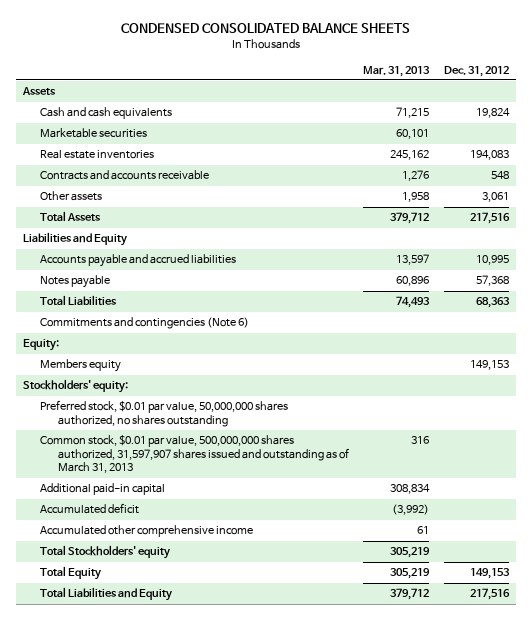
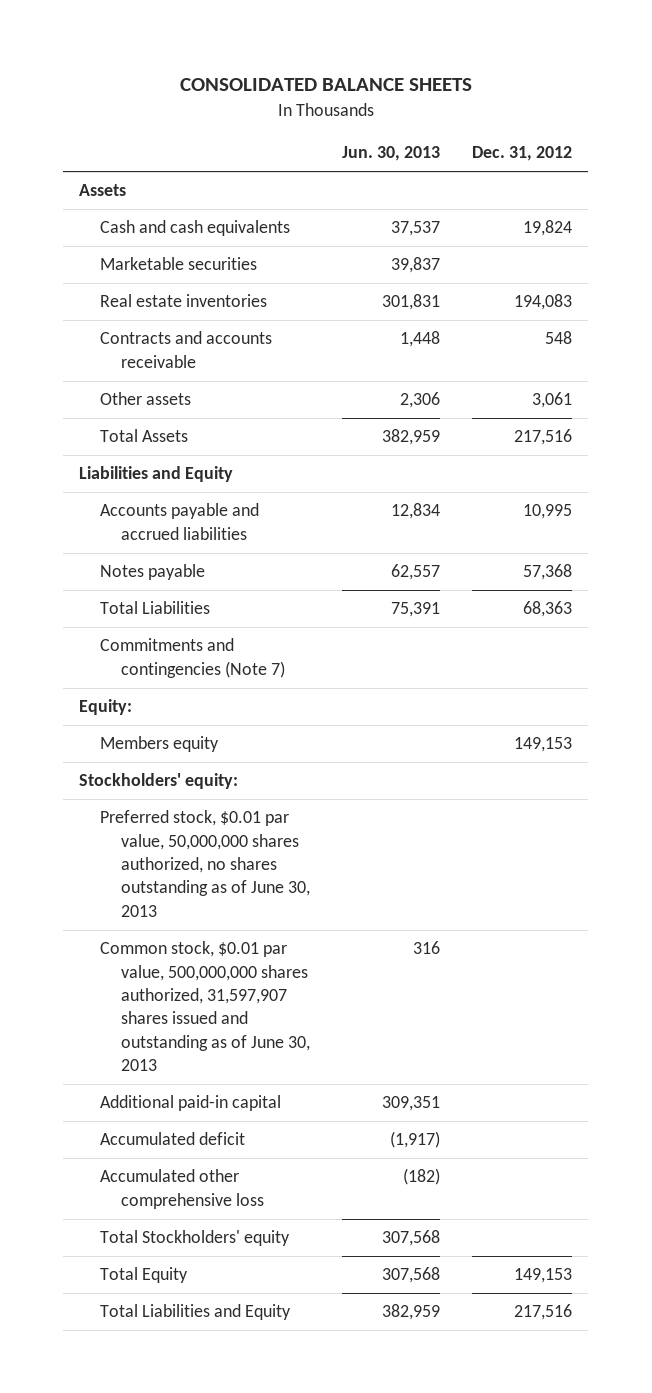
[120,22,410,33] CONDENSED CONSOLIDATED BALANCE SHEETS -> [179,78,472,92] CONSOLIDATED BALANCE SHEETS
[363,65,431,77] Mar. 31, 2013 -> none
none -> [342,146,441,162] Jun. 30, 2013
[40,317,250,330] Commitments and contingencies (Note 6) -> [100,638,286,678] Commitments and contingencies (Note 7)
[40,400,289,427] Preferred stock, $0.01 par value, 50,000,000 shares authorized, no shares outstanding -> [100,810,311,917] Preferred stock, $0.01 par value, 50,000,000 shares authorized, no shares outstanding as of June 30, 2013
[40,435,349,474] Common stock, $0.01 par value, 500,000,000 shares authorized, 31,597,907 shares issued and outstanding as of March 31, 2013 -> [100,941,311,1072] Common stock, $0.01 par value, 500,000,000 shares authorized, 31,597,907 shares issued and outstanding as of June 30, 2013
[40,525,254,538] Accumulated other comprehensive income -> [100,1169,265,1209] Accumulated other comprehensive loss

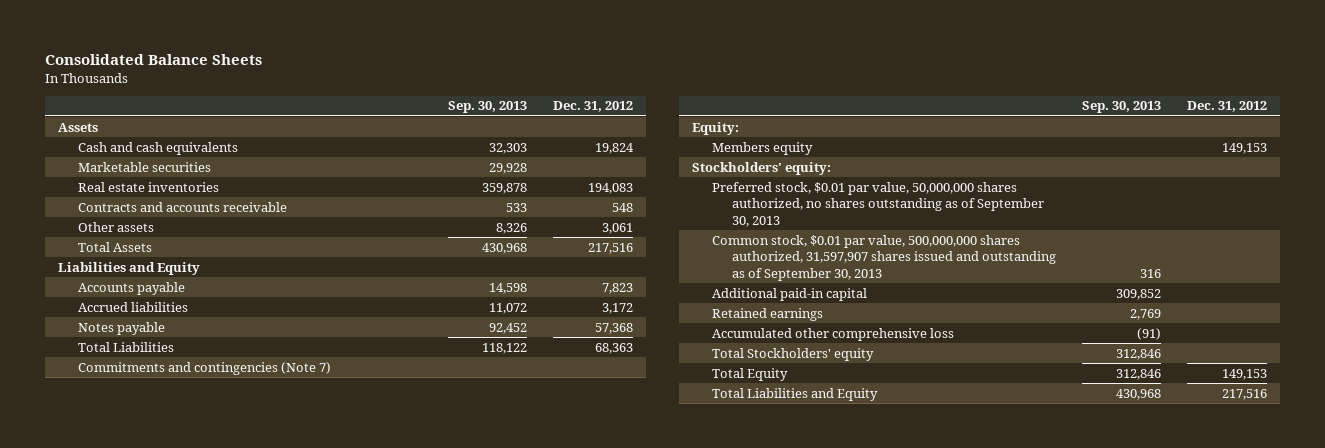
[179,78,472,92] CONSOLIDATED BALANCE SHEETS -> [45,54,263,66] Consolidated Balance Sheets
[342,146,441,162] Jun. 30, 2013 -> none
none -> [448,101,528,114] Sep. 30, 2013
[100,503,260,540] Accounts payable and accrued liabilities -> none
none -> [78,281,186,295] Accounts payable
none -> [78,301,189,312] Accrued liabilities
[100,810,311,917] Preferred stock, $0.01 par value, 50,000,000 shares authorized, no shares outstanding as of June 30, 2013 -> [711,181,1045,227] Preferred stock, $0.01 par value, 50,000,000 shares authorized, no shares outstanding as of September 30, 2013
[100,941,311,1072] Common stock, $0.01 par value, 500,000,000 shares authorized, 31,597,907 shares issued and outstanding as of June 30, 2013 -> [711,234,1057,281] Common stock, $0.01 par value, 500,000,000 shares authorized, 31,597,907 shares issued and outstanding as of September 30, 2013
[100,1132,246,1146] Accumulated deficit -> [711,307,823,321] Retained earnings

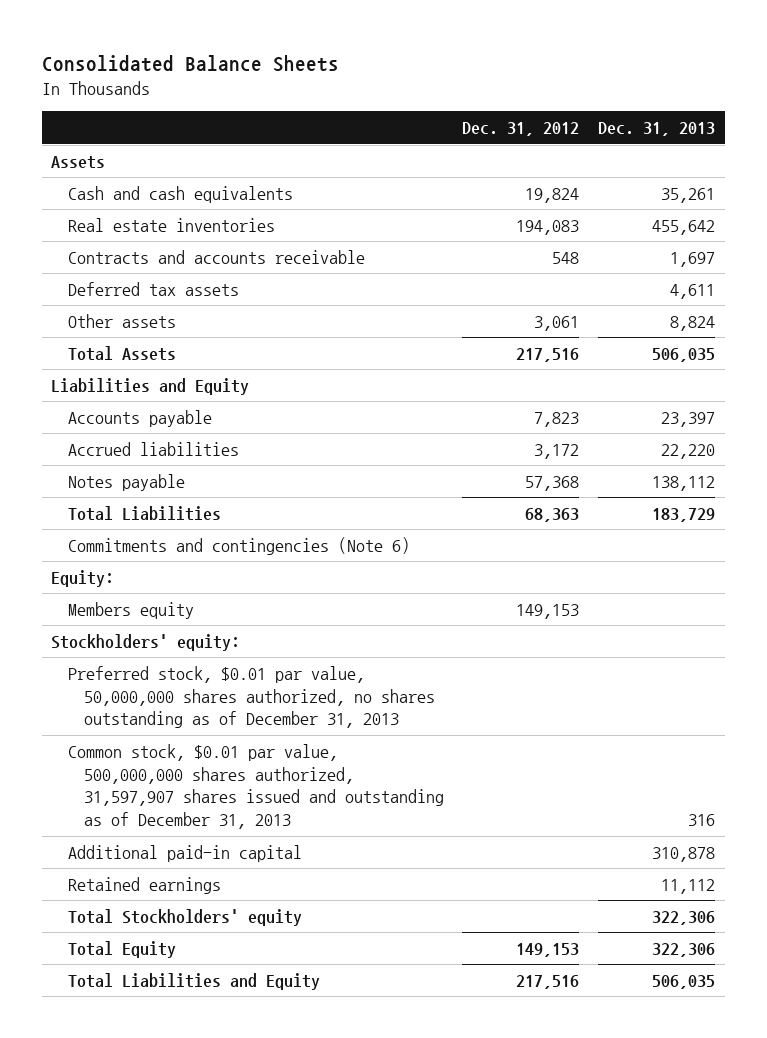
[448,101,528,114] Sep. 30, 2013 -> none
none -> [598,122,716,137] Dec. 31, 2013
[78,161,212,172] Marketable securities -> none
none -> [67,281,239,296] Deferred tax assets
[78,361,332,375] Commitments and contingencies (Note 7) -> [67,536,410,555] Commitments and contingencies (Note 6)
[711,181,1045,227] Preferred stock, $0.01 par value, 50,000,000 shares authorized, no shares outstanding as of September 30, 2013 -> [67,665,435,729] Preferred stock, $0.01 par value, 50,000,000 shares authorized, no shares outstanding as of December 31, 2013
[711,234,1057,281] Common stock, $0.01 par value, 500,000,000 shares authorized, 31,597,907 shares issued and outstanding as of September 30, 2013 -> [67,743,444,830] Common stock, $0.01 par value, 500,000,000 shares authorized, 31,597,907 shares issued and outstanding as of December 31, 2013
[711,327,954,341] Accumulated other comprehensive loss -> none

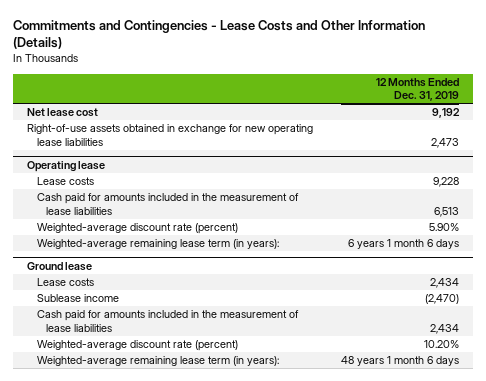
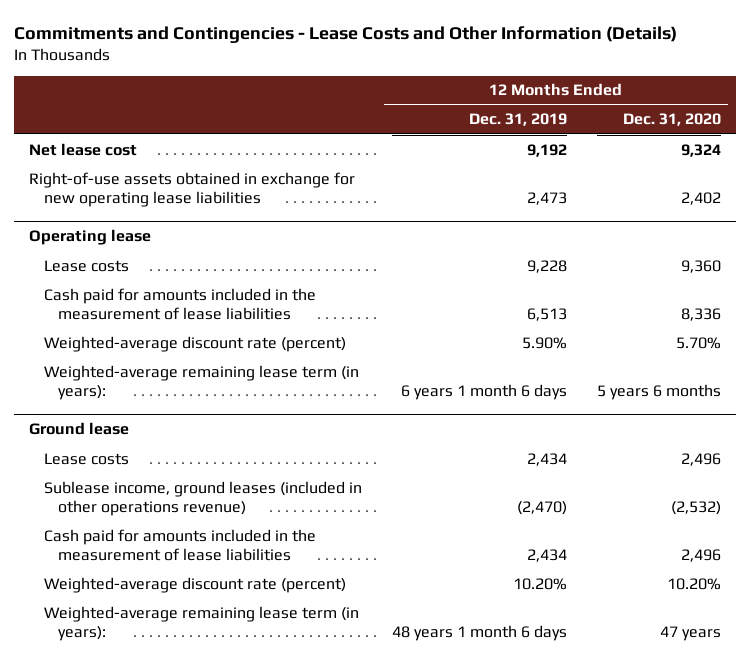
none -> [622,113,721,127] Dec. 31, 2020
[36,294,119,303] Sublease income -> [43,480,362,516] Sublease income, ground leases (included in other operations revenue)

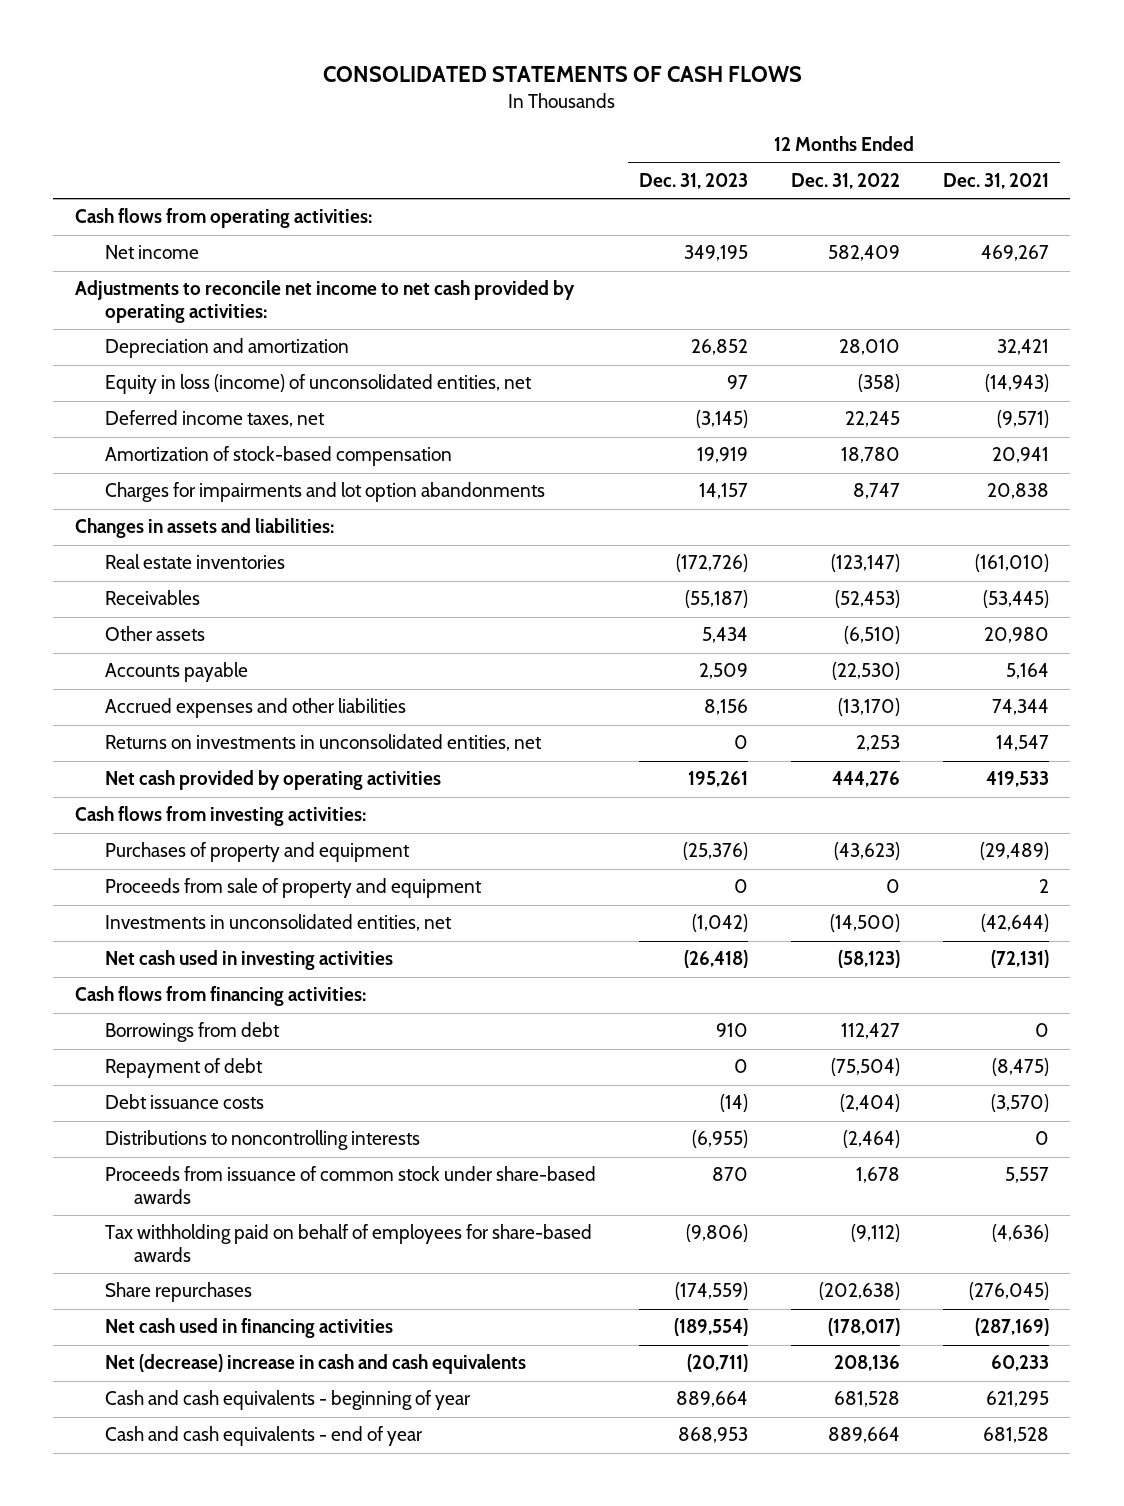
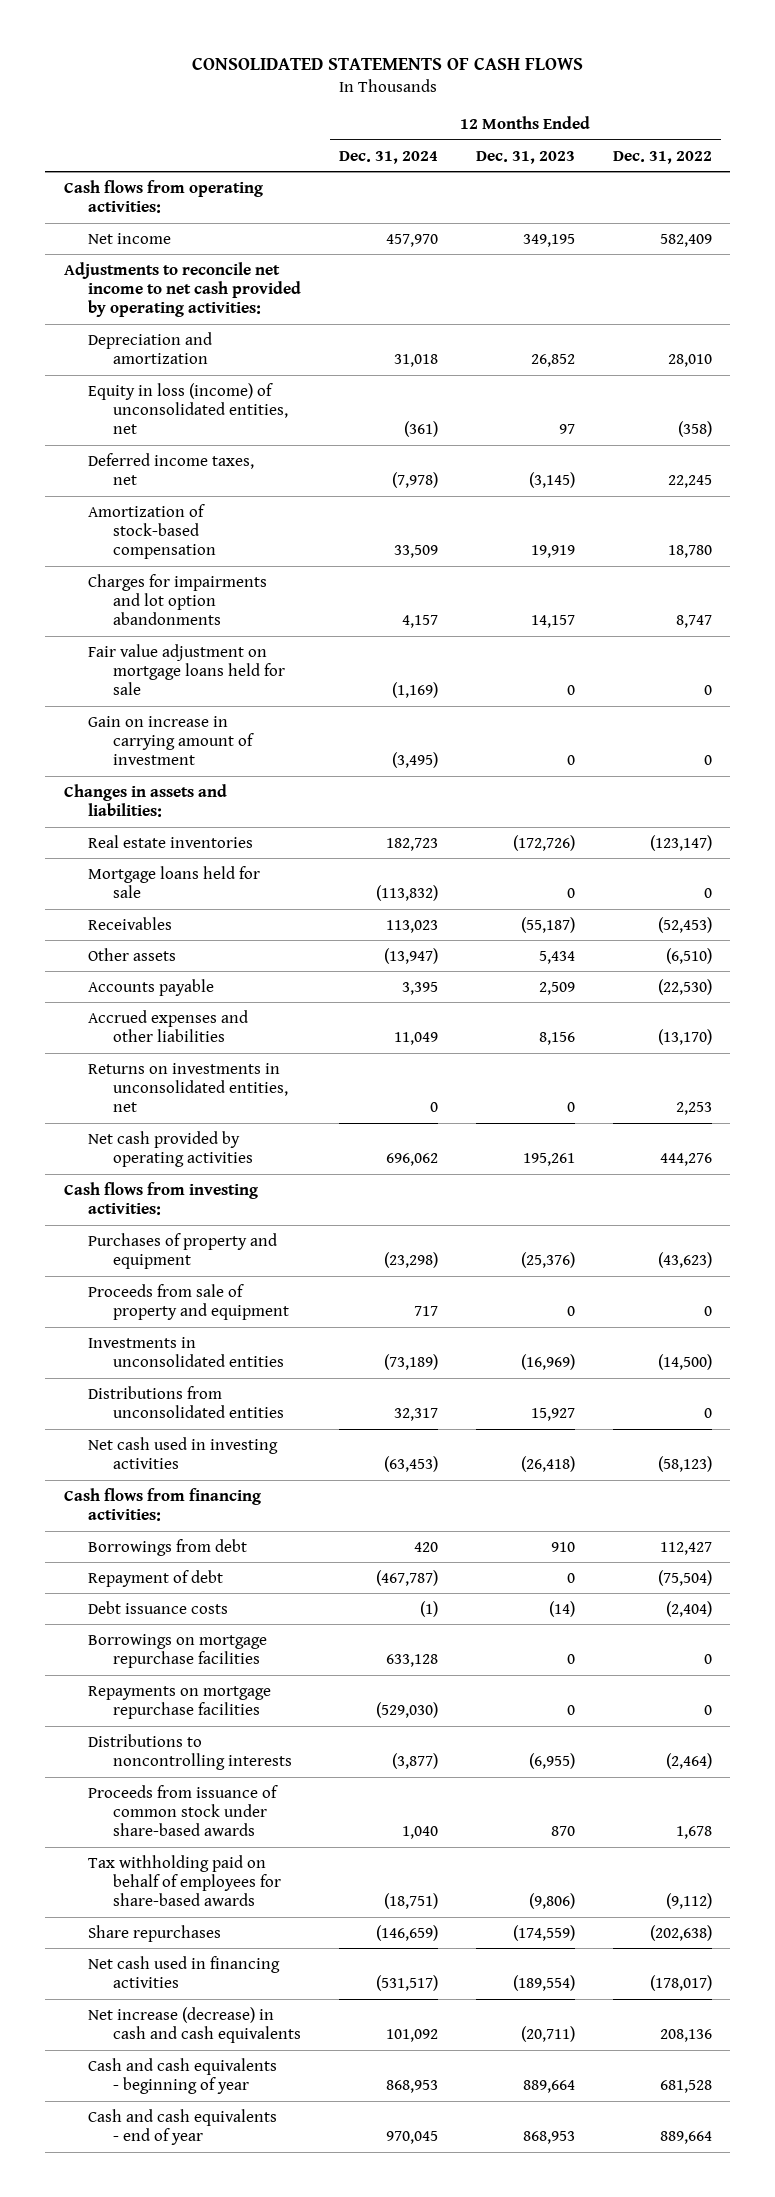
[942,173,1049,190] Dec. 31, 2021 -> none
none -> [339,150,439,164] Dec. 31, 2024
none -> [88,643,286,696] Fair value adjustment on mortgage loans held for sale
none -> [88,715,255,766] Gain on increase in carrying amount of investment
none -> [88,865,261,898] Mortgage loans held for sale
[104,914,452,932] Investments in unconsolidated entities, net -> [88,1336,285,1367] Investments in unconsolidated entities
[691,914,748,933] (1,042) -> [520,1353,575,1370] (16,969)
none -> [88,1385,285,1418] Distributions from unconsolidated entities
none -> [88,1633,268,1668] Borrowings on mortgage repurchase facilities
none -> [88,1685,272,1719] Repayments on mortgage repurchase facilities
[104,1354,526,1375] Net (decrease) increase in cash and cash equivalents -> [88,2006,302,2043] Net increase (decrease) in cash and cash equivalents

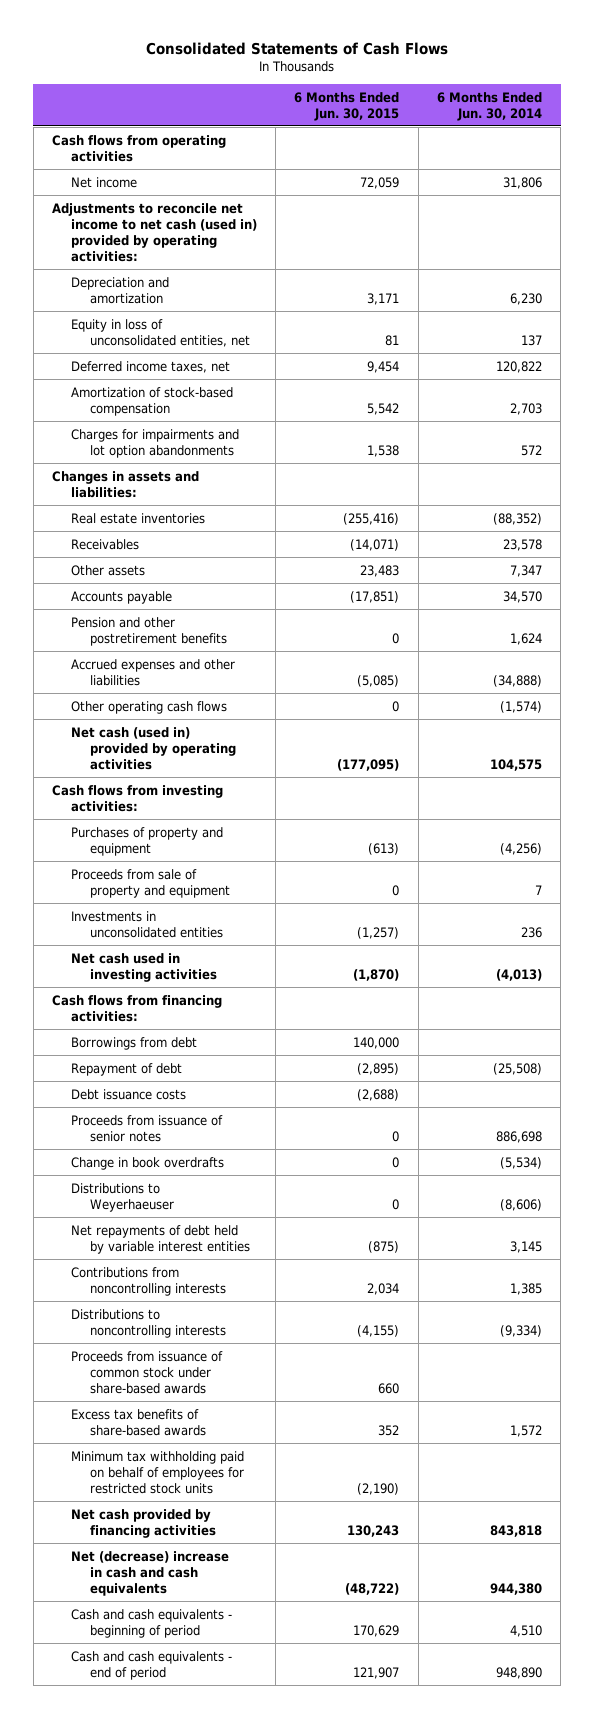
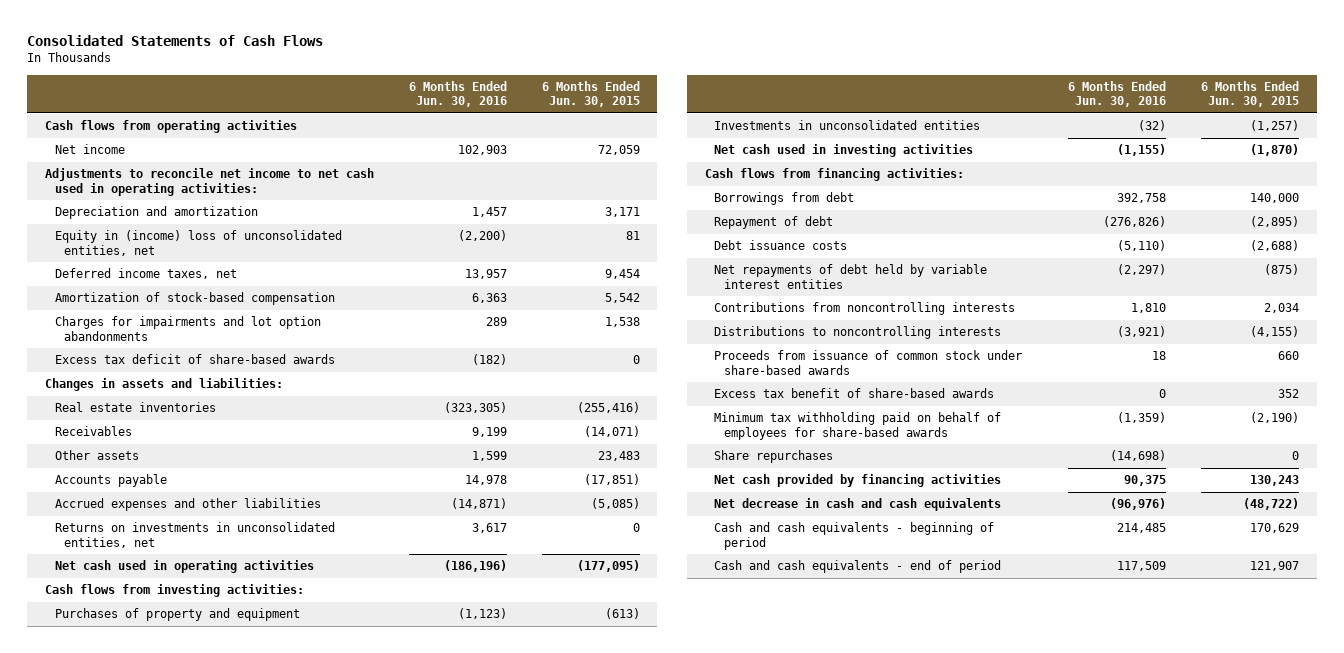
[437,91,543,121] 6 Months Ended Jun. 30, 2014 -> none
none -> [408,80,507,108] 6 Months Ended Jun. 30, 2016
[52,202,257,262] Adjustments to reconcile net income to net cash (used in) provided by operating activities: -> [44,168,374,196] Adjustments to reconcile net income to net cash used in operating activities:
[70,318,250,347] Equity in loss of unconsolidated entities, net -> [54,230,342,256] Equity in (income) loss of unconsolidated entities, net
none -> [54,354,335,365] Excess tax deficit of share-based awards
[70,616,227,646] Pension and other postretirement benefits -> none
[70,700,227,714] Other operating cash flows -> none
none -> [54,522,335,548] Returns on investments in unconsolidated entities, net
[70,726,236,770] Net cash (used in) provided by operating activities -> [54,560,314,574] Net cash used in operating activities
[70,868,230,898] Proceeds from sale of property and equipment -> none
[70,1114,223,1142] Proceeds from issuance of senior notes -> none
[70,1156,224,1170] Change in book overdrafts -> none
[70,1182,174,1212] Distributions to Weyerhaeuser -> none
[70,1408,206,1436] Excess tax benefits of share-based awards -> [714,388,995,399] Excess tax benefit of share-based awards
[70,1450,244,1494] Minimum tax withholding paid on behalf of employees for restricted stock units -> [714,412,1002,440] Minimum tax withholding paid on behalf of employees for share-based awards
none -> [714,450,834,464] Share repurchases
[70,1550,229,1596] Net (decrease) increase in cash and cash equivalents -> [714,498,1002,512] Net decrease in cash and cash equivalents

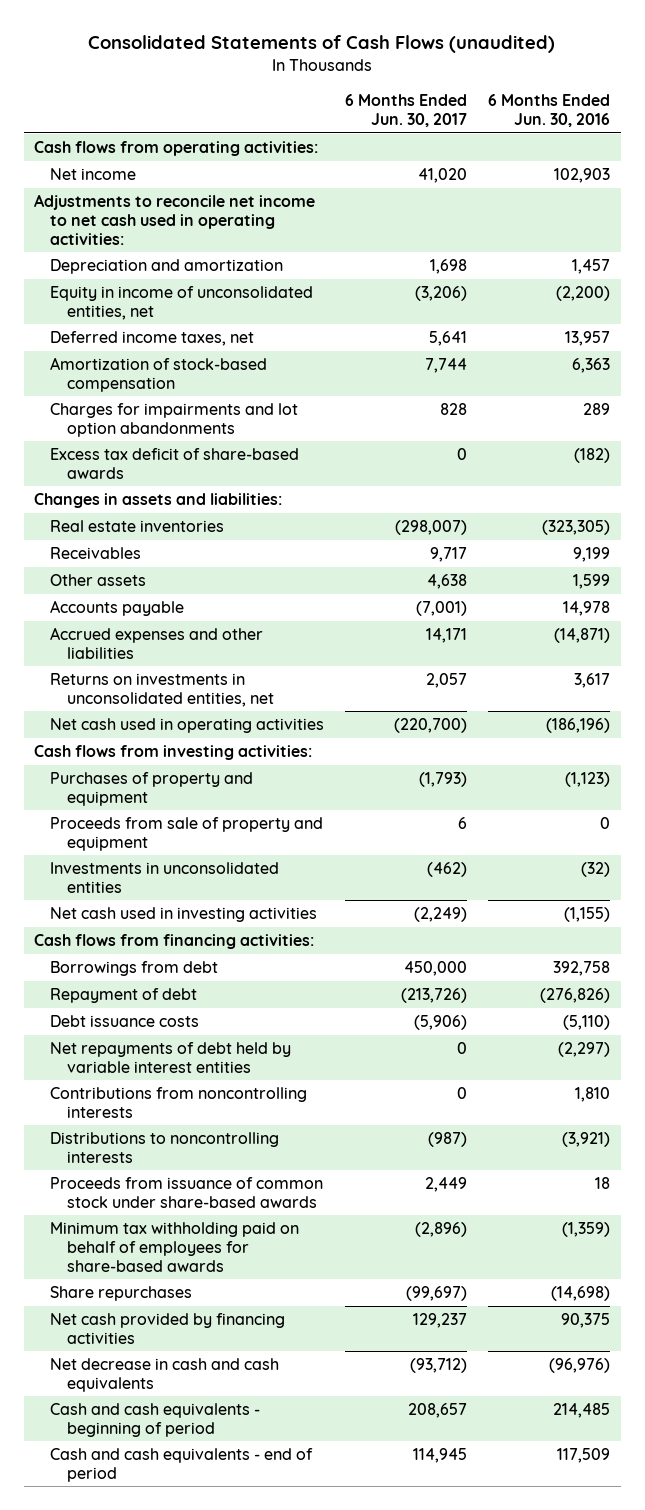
[27,35,324,47] Consolidated Statements of Cash Flows -> [88,35,556,54] Consolidated Statements of Cash Flows (unaudited)
[541,80,640,108] 6 Months Ended Jun. 30, 2015 -> none
none -> [345,94,468,128] 6 Months Ended Jun. 30, 2017
[44,120,297,134] Cash flows from operating activities -> [34,141,319,157] Cash flows from operating activities:
[54,230,342,256] Equity in (income) loss of unconsolidated entities, net -> [50,286,314,320] Equity in income of unconsolidated entities, net
none -> [50,817,324,851] Proceeds from sale of property and equipment
[714,388,995,399] Excess tax benefit of share-based awards -> none

